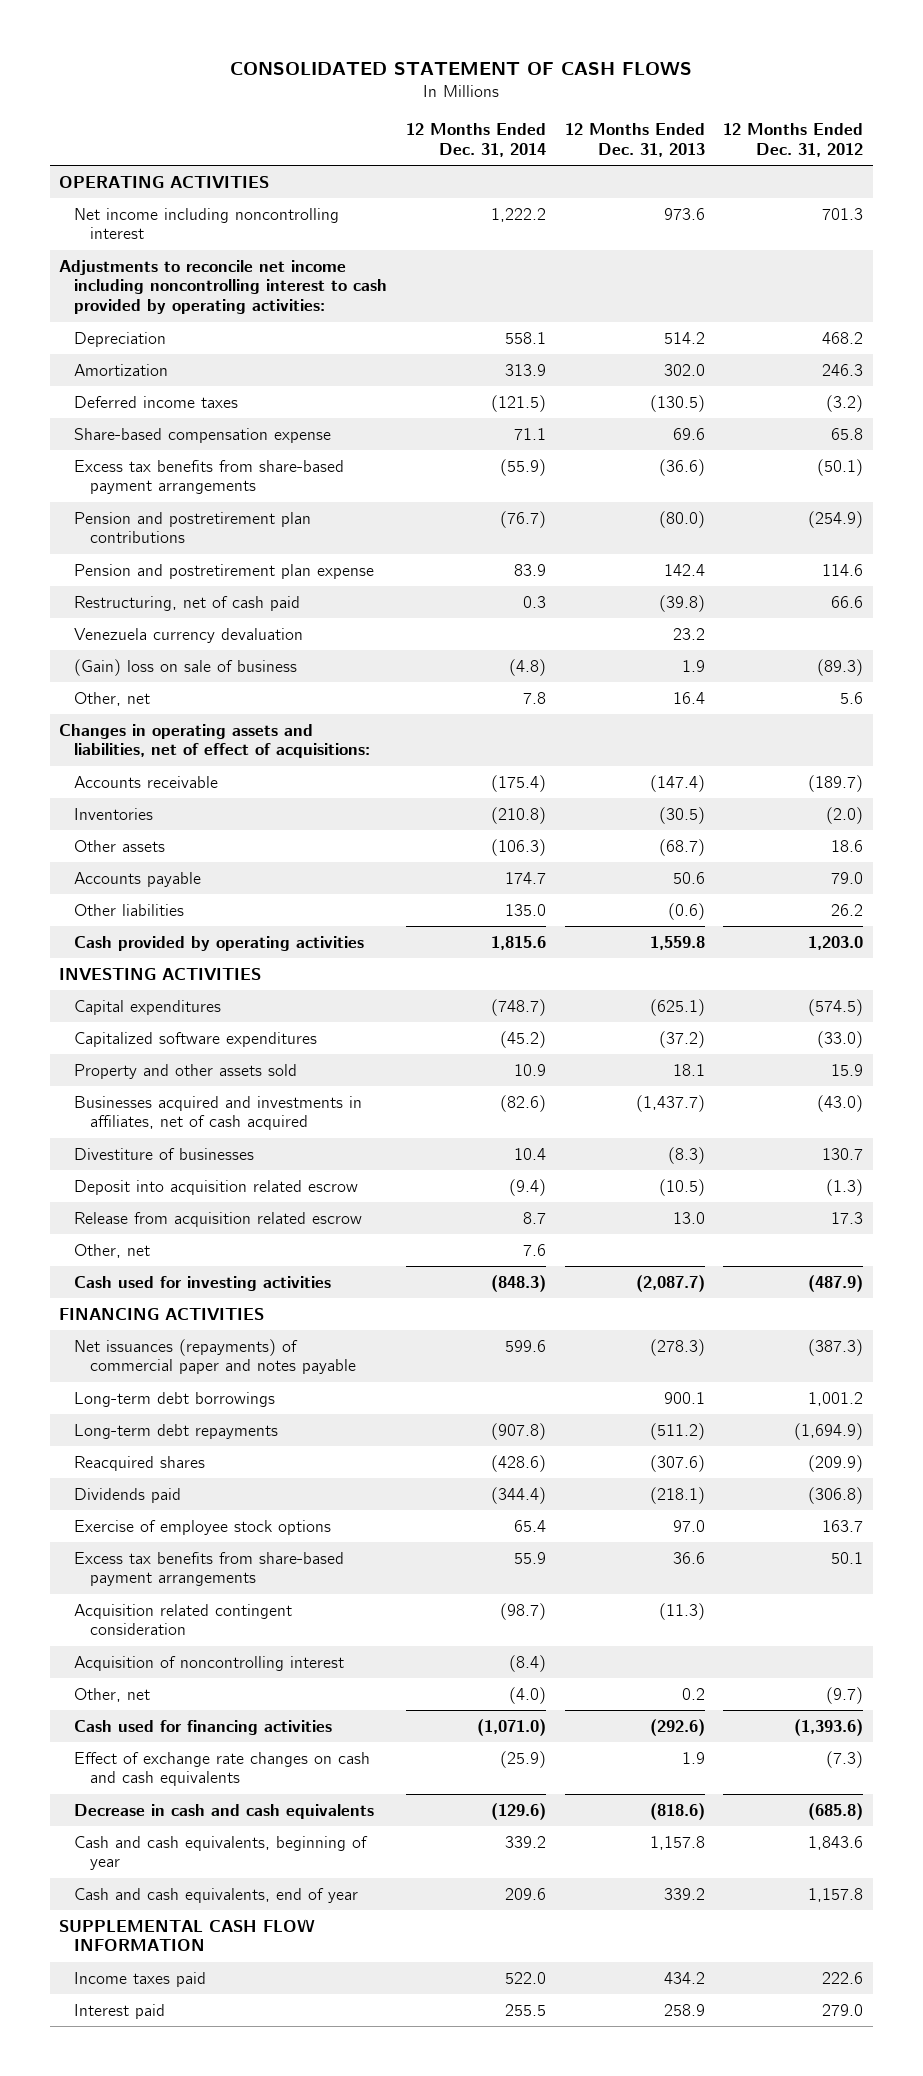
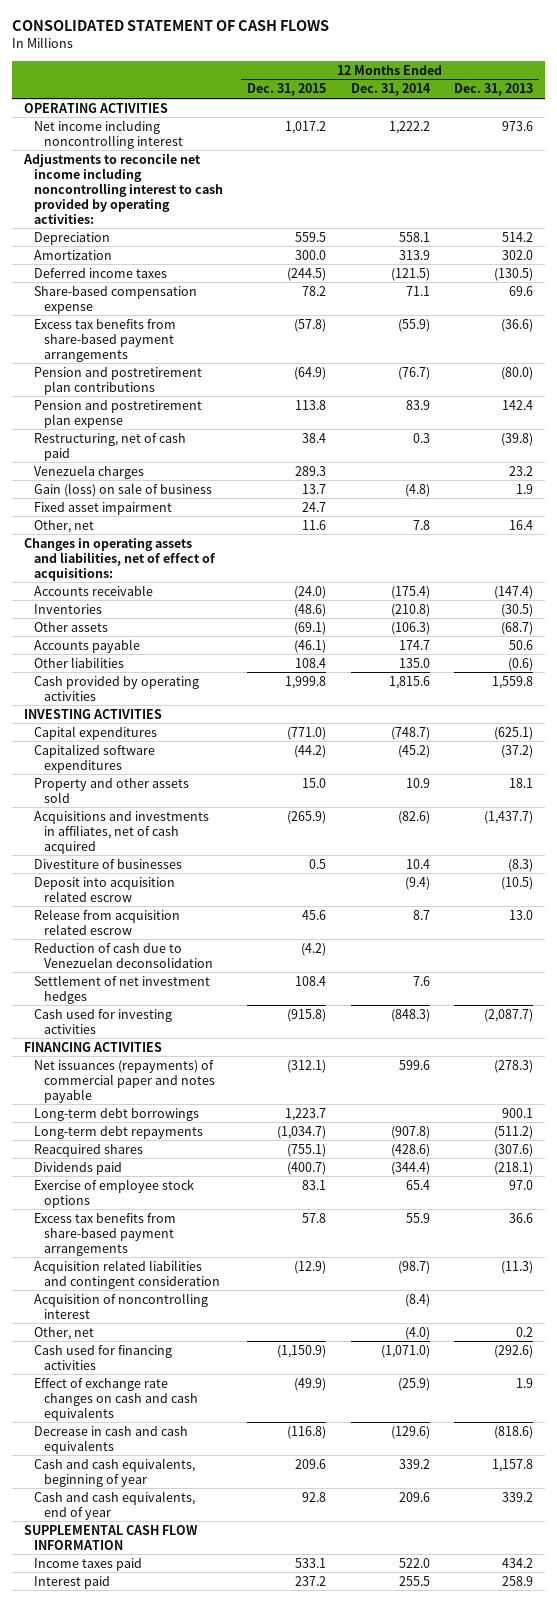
[723,123,864,157] 12 Months Ended Dec. 31, 2012 -> none
none -> [247,83,327,97] Dec. 31, 2015
[74,627,304,643] Venezuela currency devaluation -> [33,464,144,479] Venezuela charges
[74,658,298,676] (Gain) loss on sale of business -> [33,482,212,497] Gain (loss) on sale of business
none -> [33,501,172,515] Fixed asset impairment
[74,1095,363,1131] Businesses acquired and investments in affiliates, net of cash acquired -> [33,810,209,854] Acquisitions and investments in affiliates, net of cash acquired
[74,1243,151,1258] Other, net -> none
none -> [33,942,213,968] Reduction of cash due to Venezuelan deconsolidation
none -> [33,974,210,1004] Settlement of net investment hedges
[74,1603,293,1636] Acquisition related contingent consideration -> [33,1259,220,1289] Acquisition related liabilities and contingent consideration

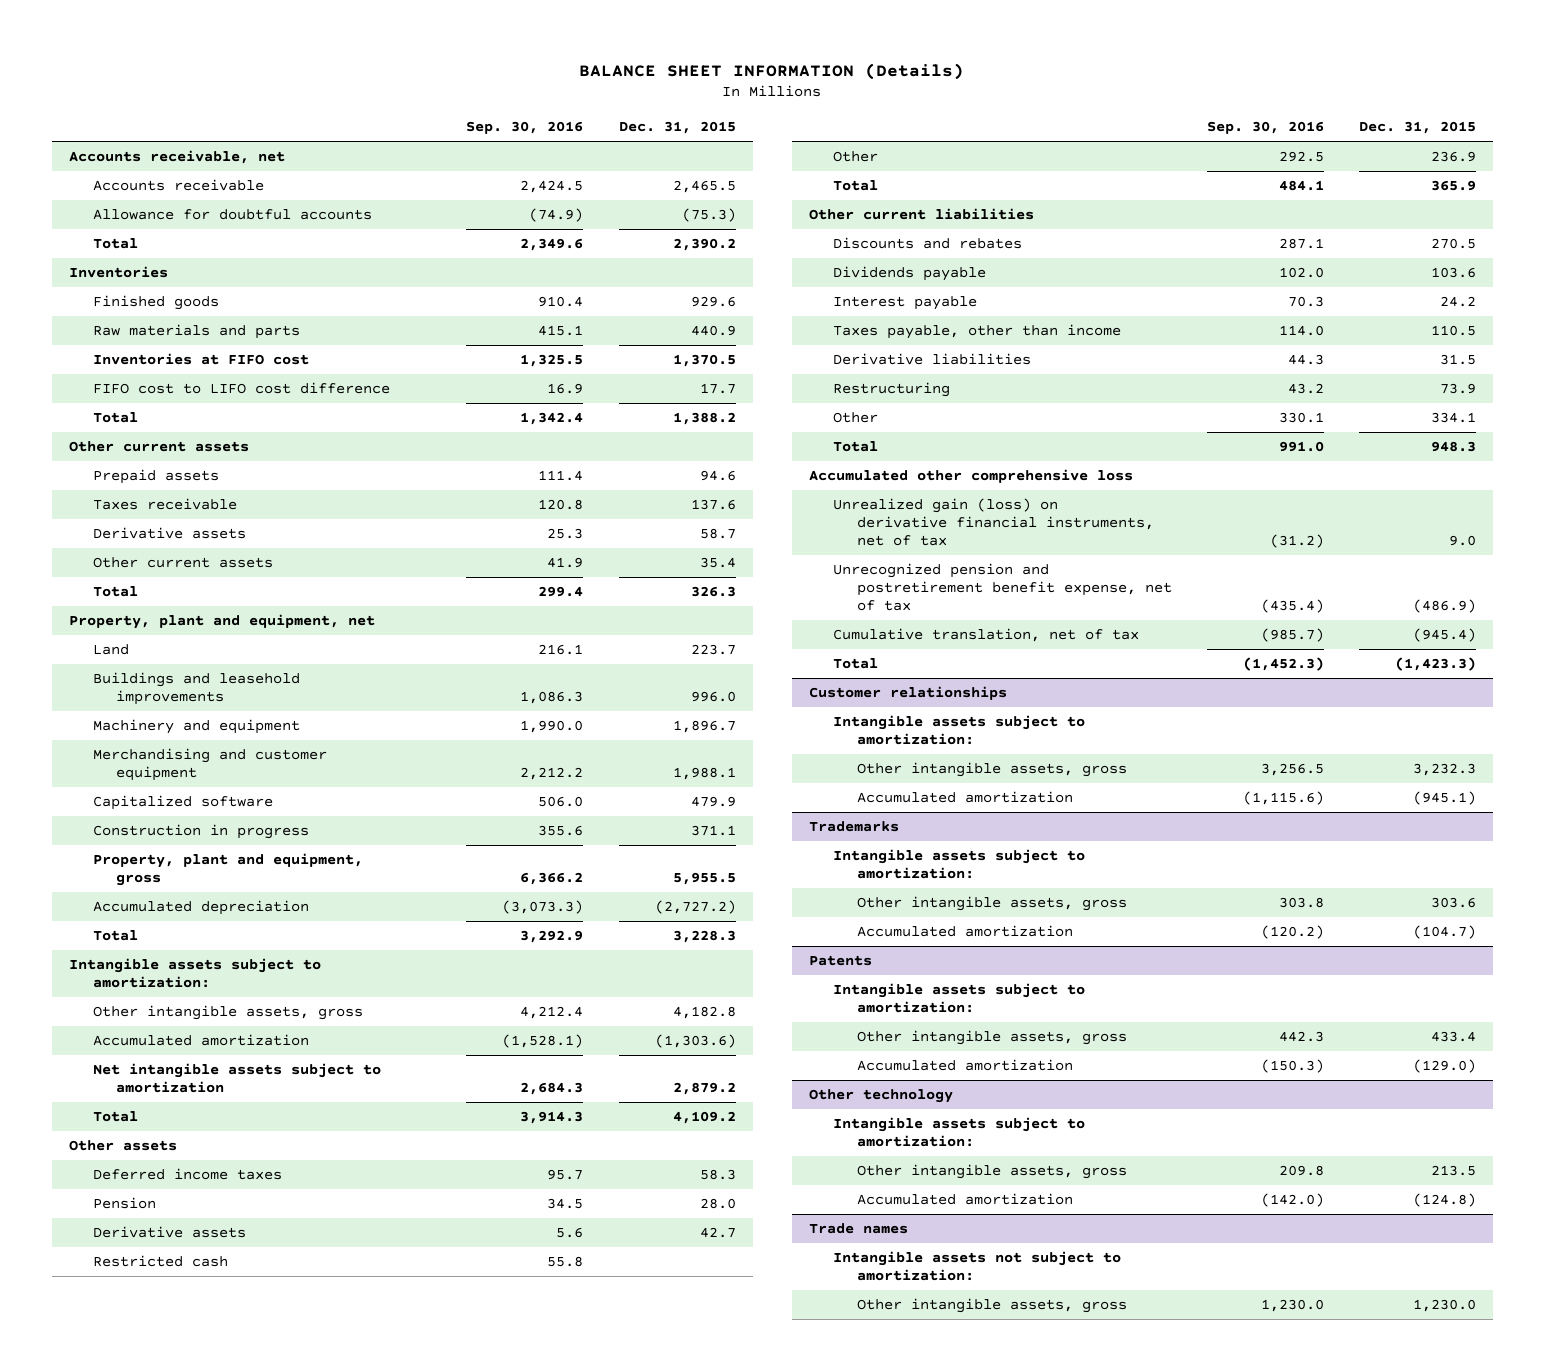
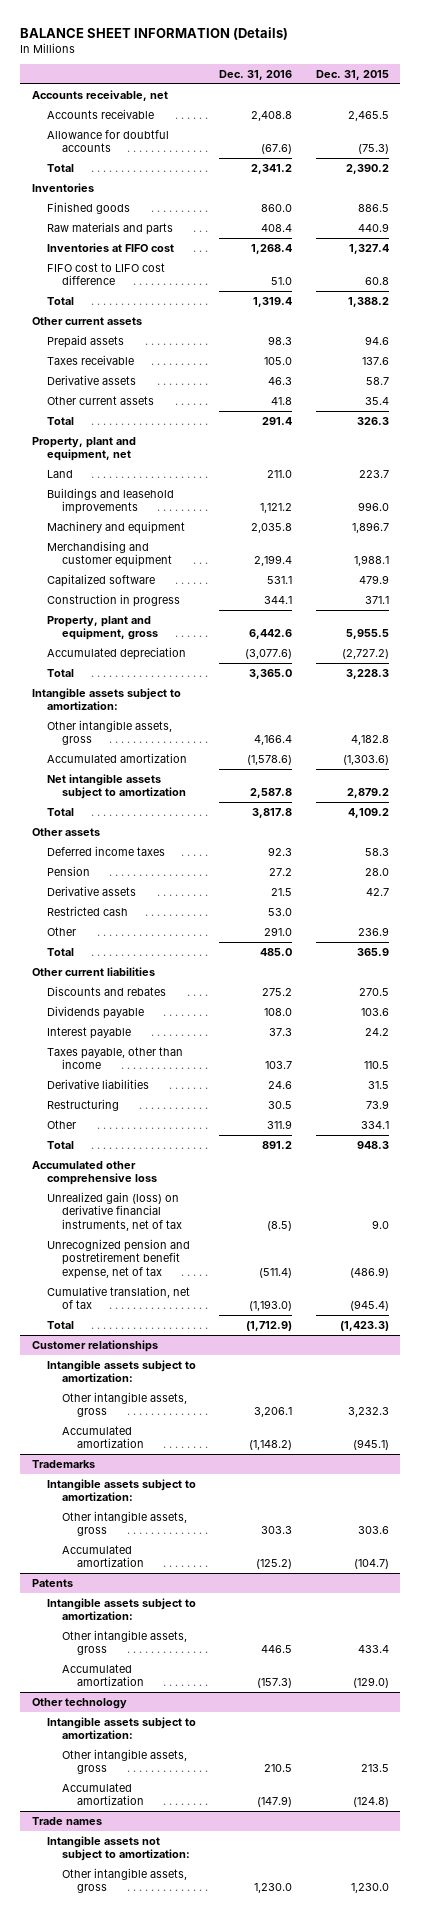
[466,121,584,135] Sep. 30, 2016 -> none
none -> [219,70,293,81] Dec. 31, 2016
[690,296,736,308] 929.6 -> [357,203,389,212] 886.5
[672,354,736,368] 1,370.5 -> [348,243,389,254] 1,327.4
[699,383,736,395] 17.7 -> [364,277,389,286] 60.8

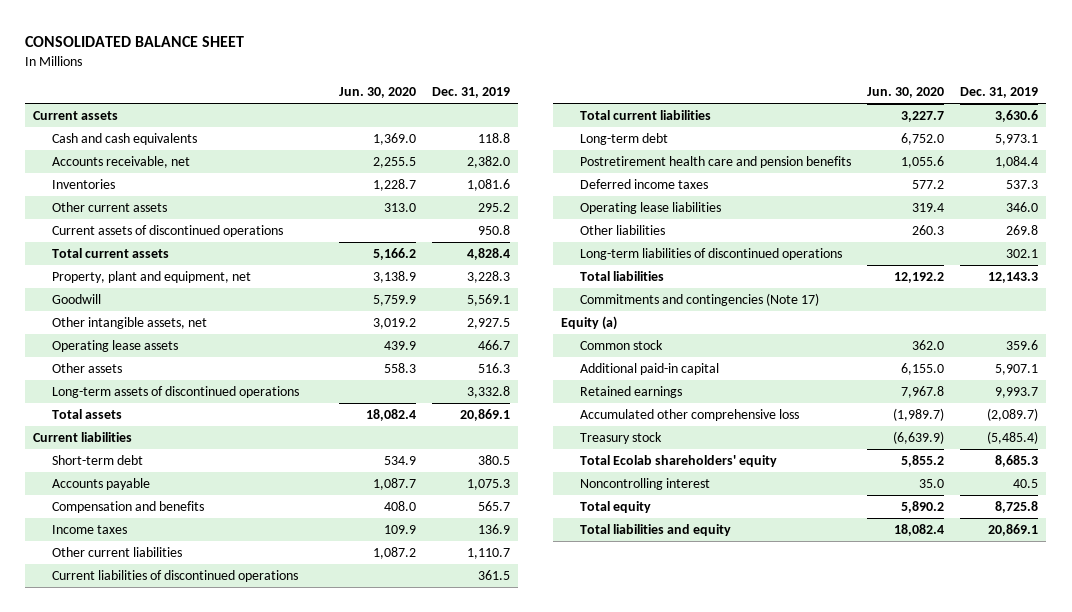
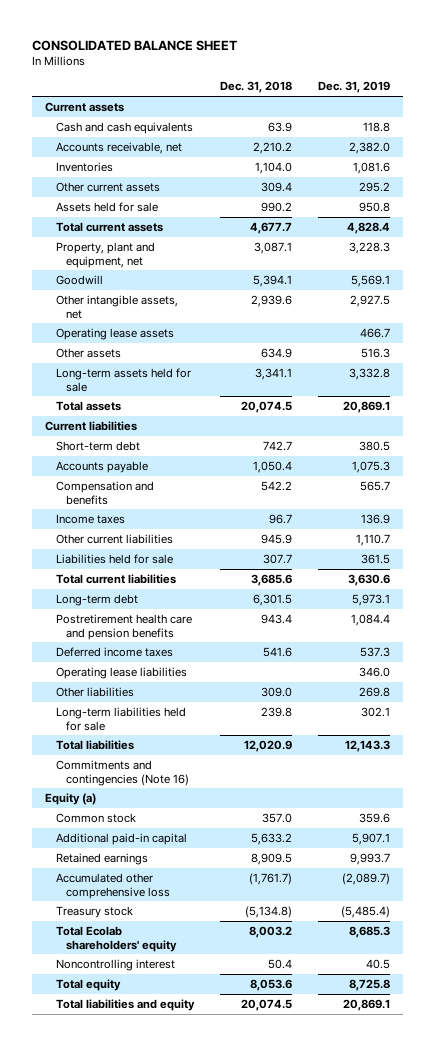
[339,87,417,99] Jun. 30, 2020 -> none
none -> [219,81,292,94] Dec. 31, 2018
[52,225,284,238] Current assets of discontinued operations -> [55,201,158,212] Assets held for sale
[52,386,300,399] Long-term assets of discontinued operations -> [55,367,191,392] Long-term assets held for sale
[52,570,299,583] Current liabilities of discontinued operations -> [55,553,173,564] Liabilities held for sale
[580,248,843,261] Long-term liabilities of discontinued operations -> [55,706,186,731] Long-term liabilities held for sale
[580,293,820,307] Commitments and contingencies (Note 17) -> [55,759,190,786] Commitments and contingencies (Note 16)

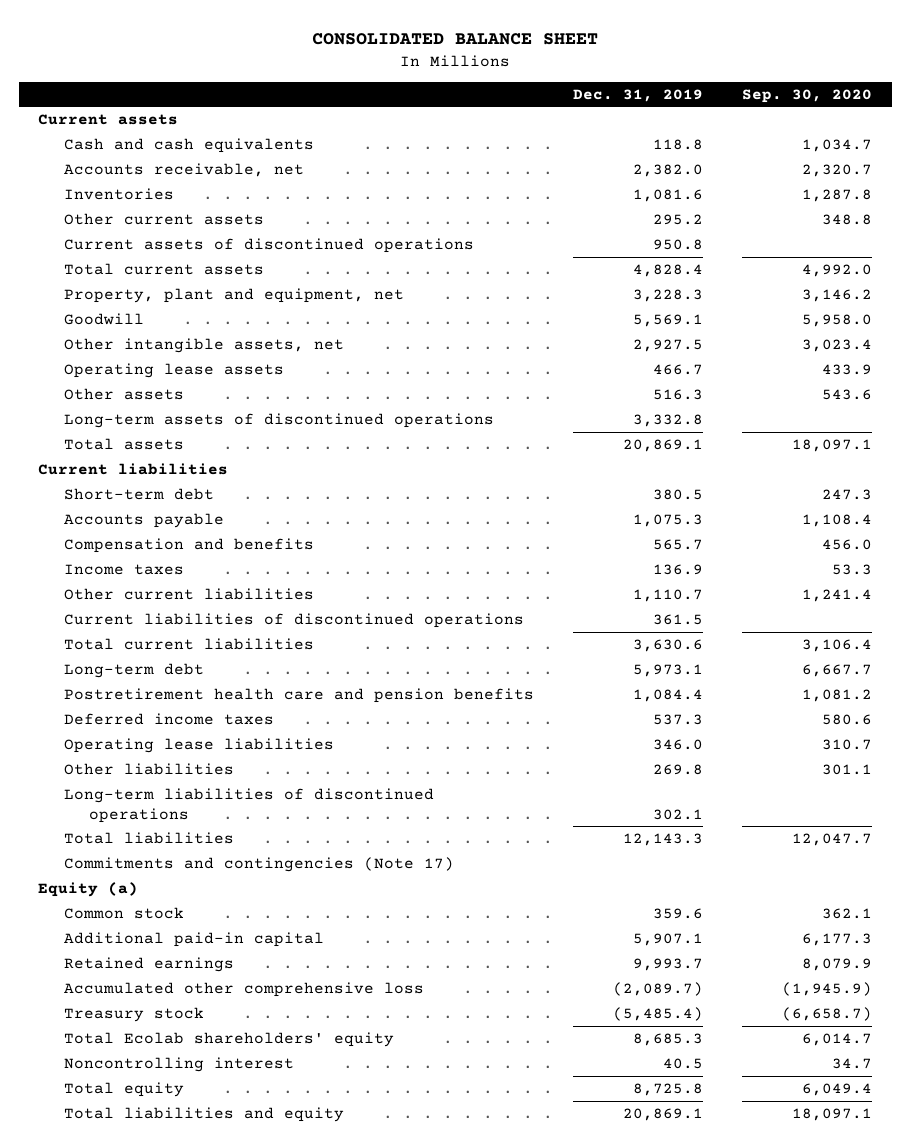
[219,81,292,94] Dec. 31, 2018 -> none
none -> [742,88,873,103] Sep. 30, 2020
[55,201,158,212] Assets held for sale -> [63,238,474,254] Current assets of discontinued operations
[55,367,191,392] Long-term assets held for sale -> [63,413,494,429] Long-term assets of discontinued operations
[55,553,173,564] Liabilities held for sale -> [63,613,524,629] Current liabilities of discontinued operations
[55,706,186,731] Long-term liabilities held for sale -> [63,788,434,823] Long-term liabilities of discontinued operations
[55,759,190,786] Commitments and contingencies (Note 16) -> [63,857,454,873] Commitments and contingencies (Note 17)

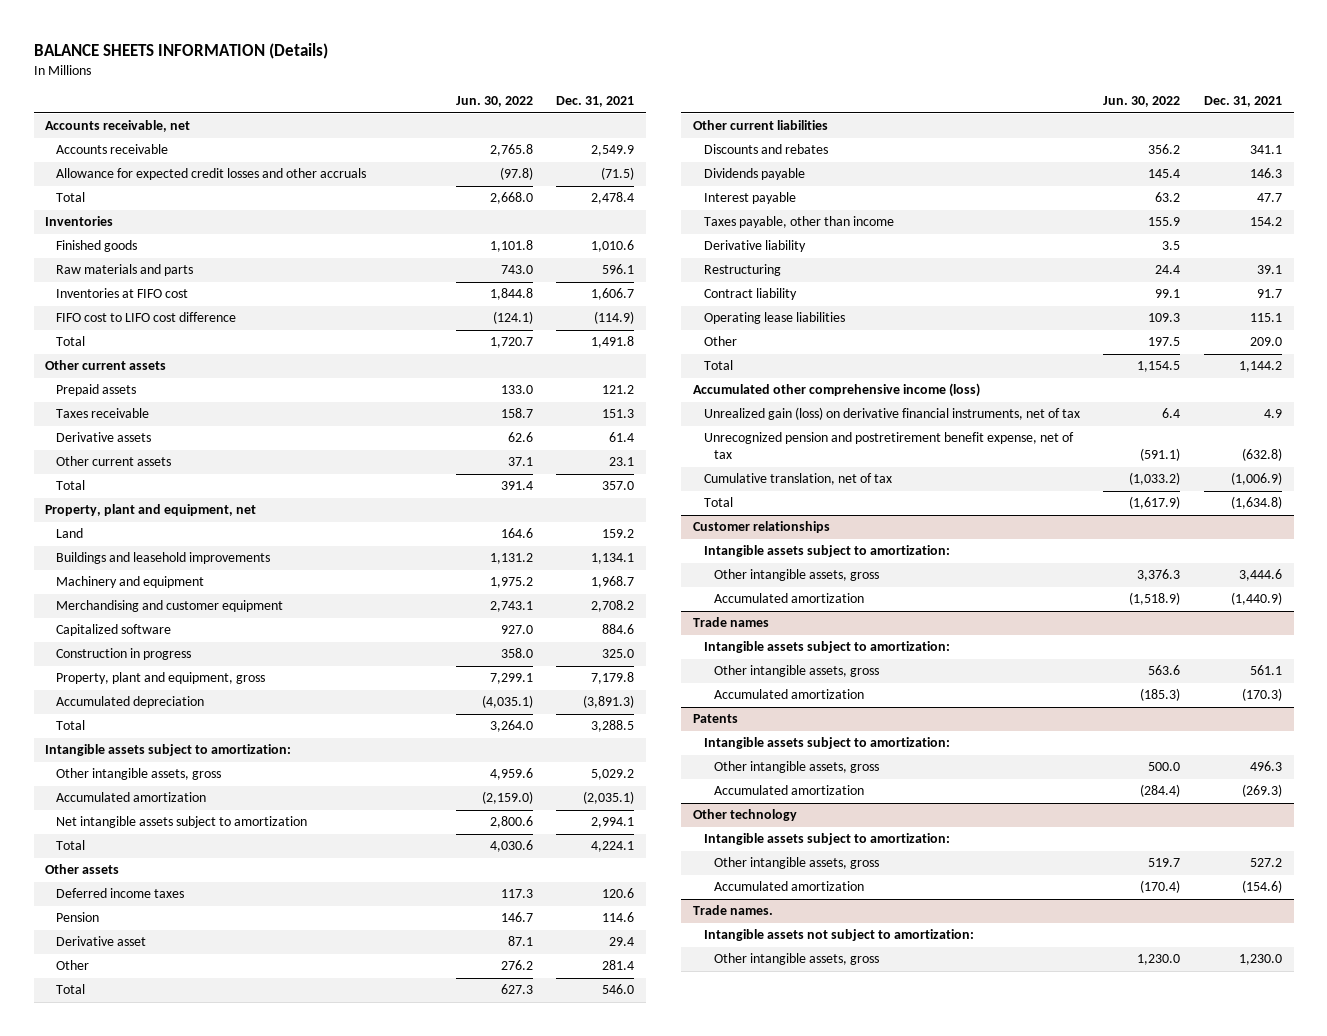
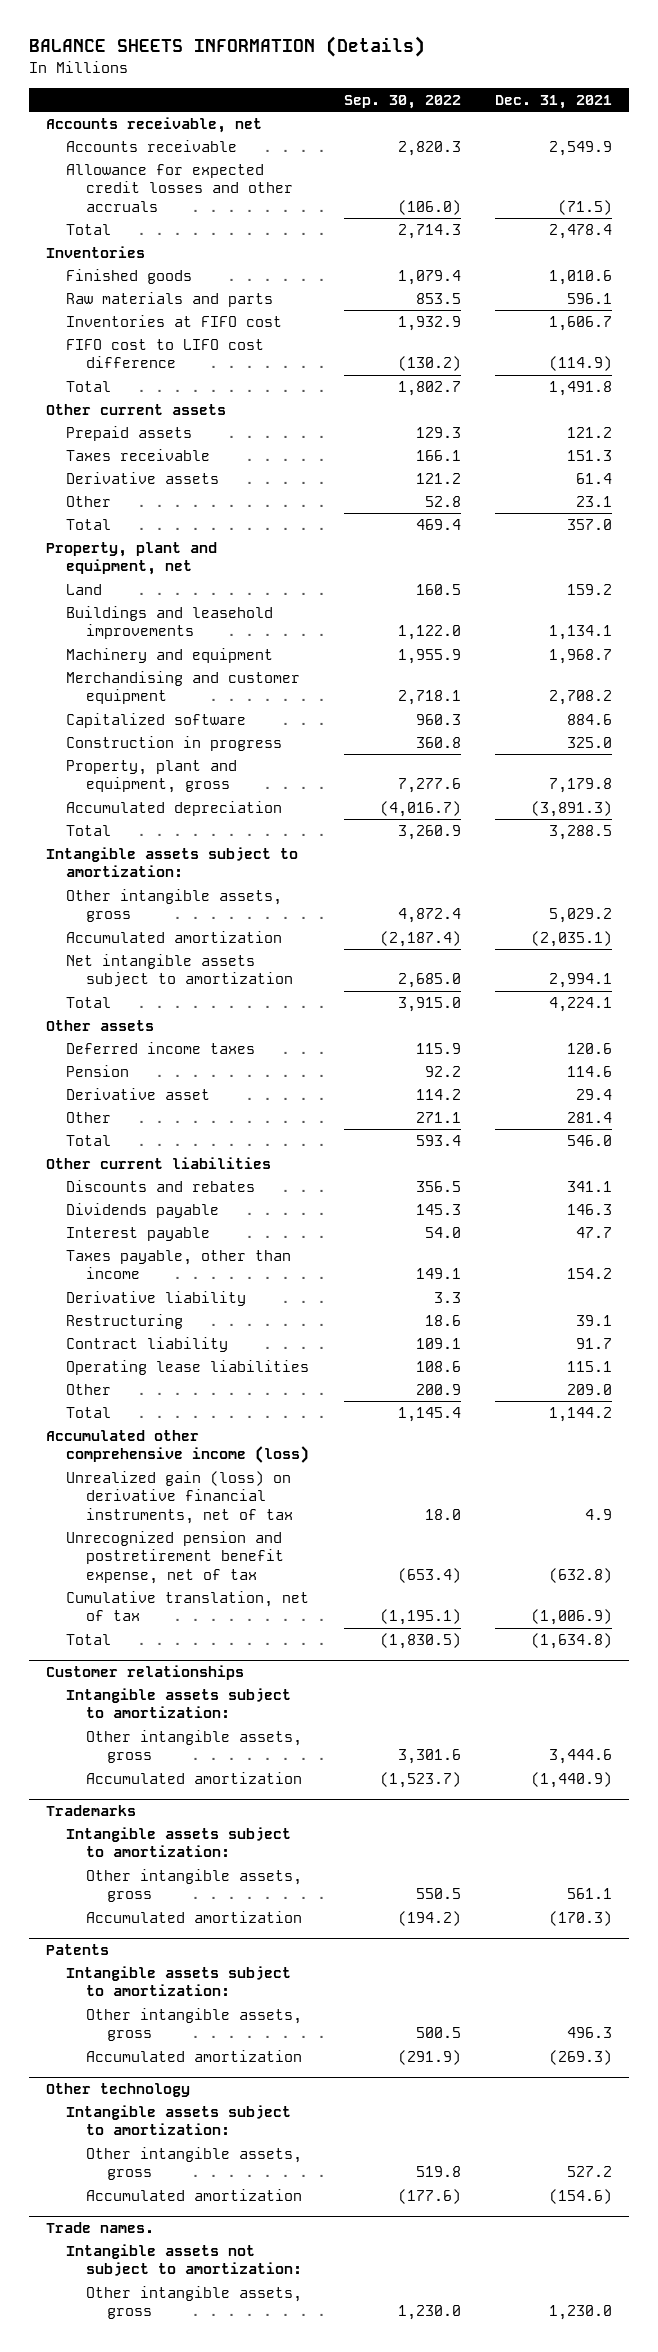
[455,96,533,108] Jun. 30, 2022 -> none
none -> [343,94,461,109] Sep. 30, 2022
[55,456,171,467] Other current assets -> [66,495,112,507] Other
[693,617,770,628] Trade names -> [46,1805,137,1817] Trademarks

